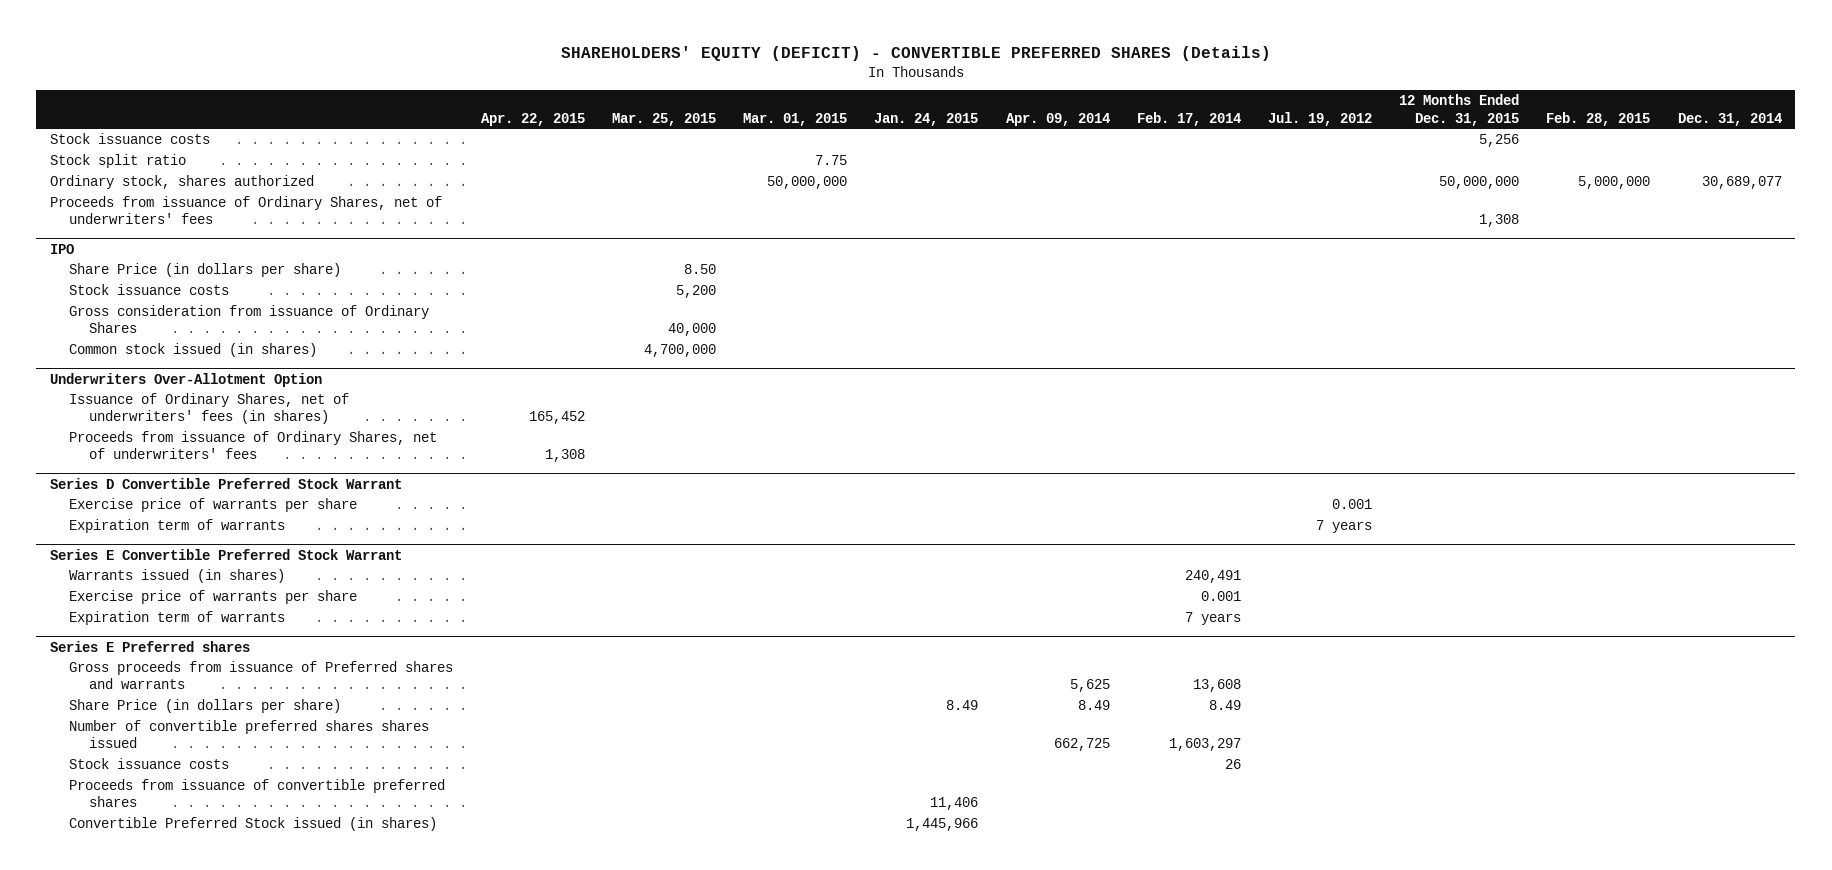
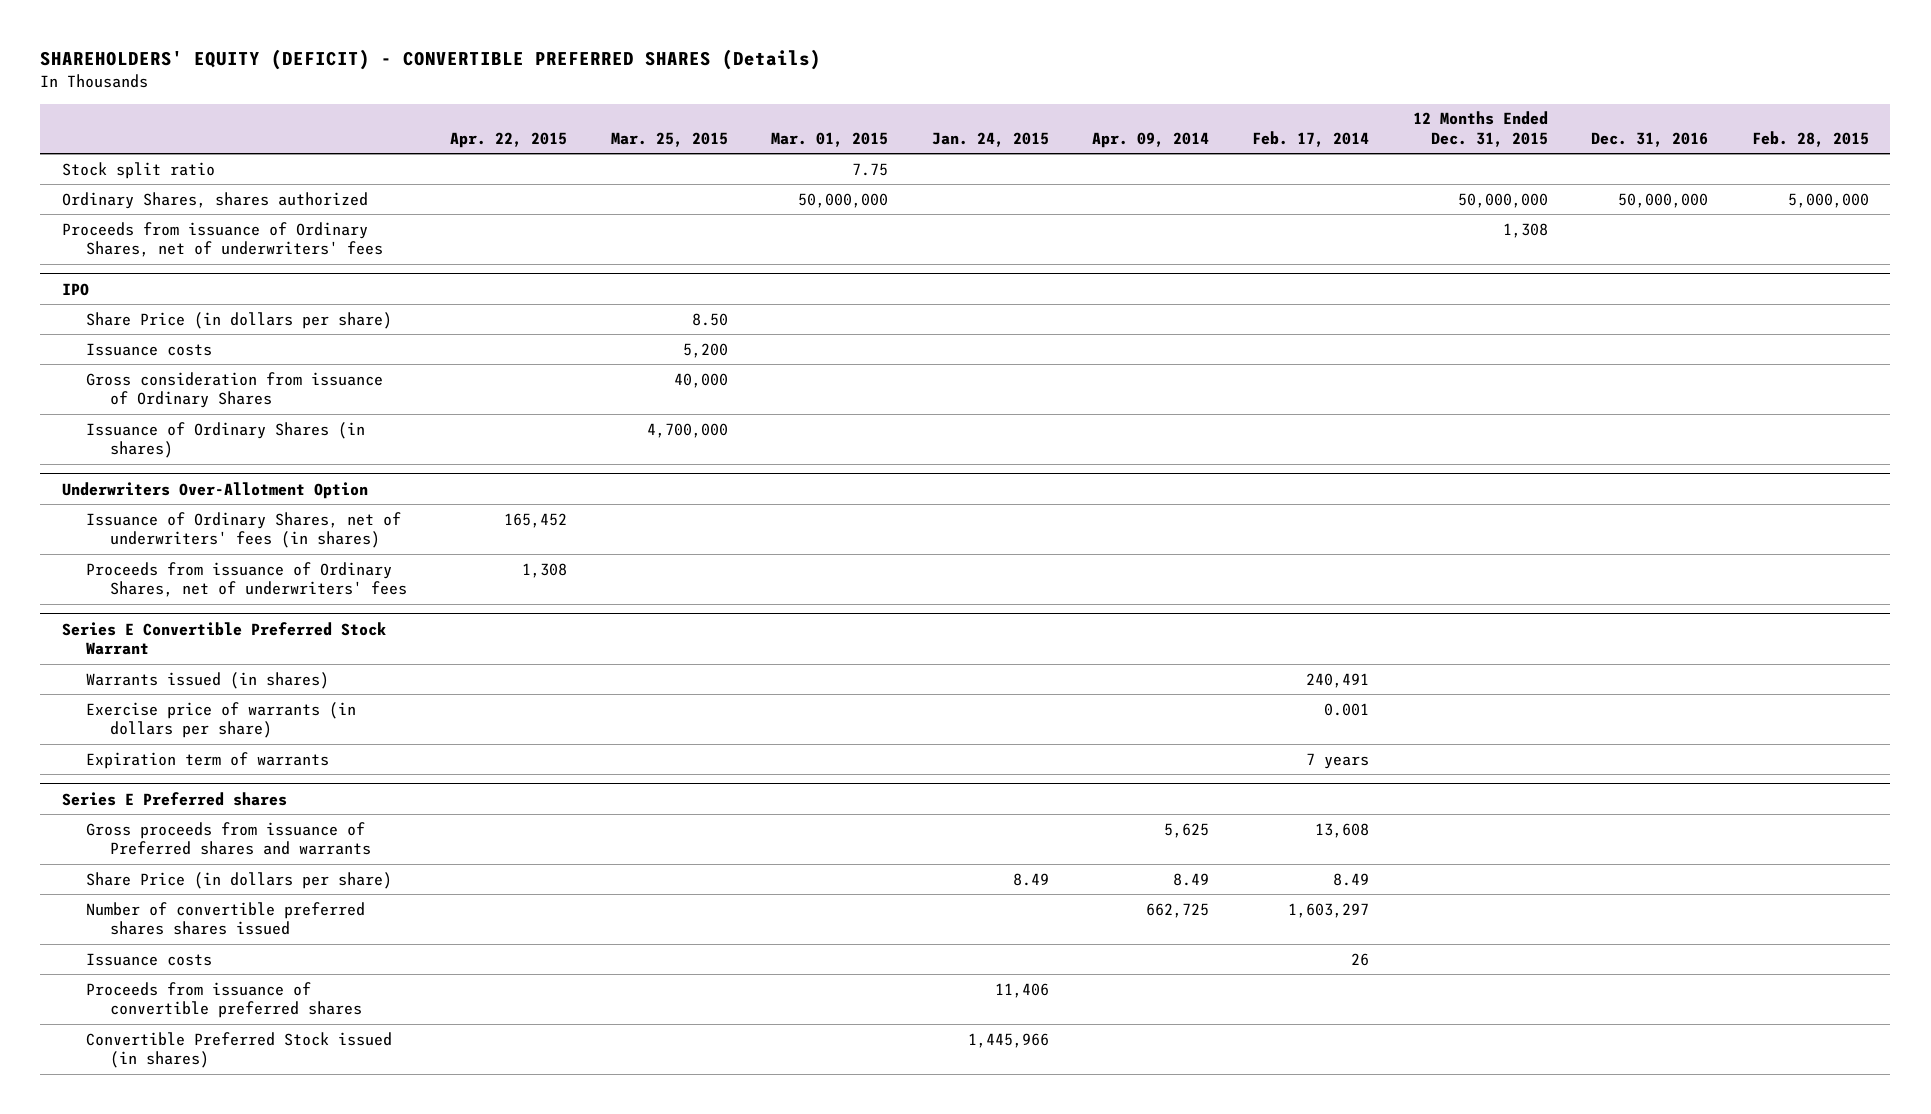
[1267,111,1372,126] Jul. 19, 2012 -> none
[1677,112,1782,126] Dec. 31, 2014 -> none
none -> [1591,131,1709,147] Dec. 31, 2016
[50,132,211,144] Stock issuance costs -> none
[50,174,315,189] Ordinary stock, shares authorized -> [62,191,369,209] Ordinary Shares, shares authorized
[69,283,230,295] Stock issuance costs -> [85,342,212,356] Issuance costs
[69,342,318,357] Common stock issued (in shares) -> [85,421,365,459] Issuance of Ordinary Shares (in shares)
[50,477,403,489] Series D Convertible Preferred Stock Warrant -> none
[69,497,358,512] Exercise price of warrants per share -> none
[69,518,286,533] Expiration term of warrants -> none
[69,589,358,604] Exercise price of warrants per share -> [85,701,356,739] Exercise price of warrants (in dollars per share)
[69,757,230,769] Stock issuance costs -> [85,952,212,966] Issuance costs

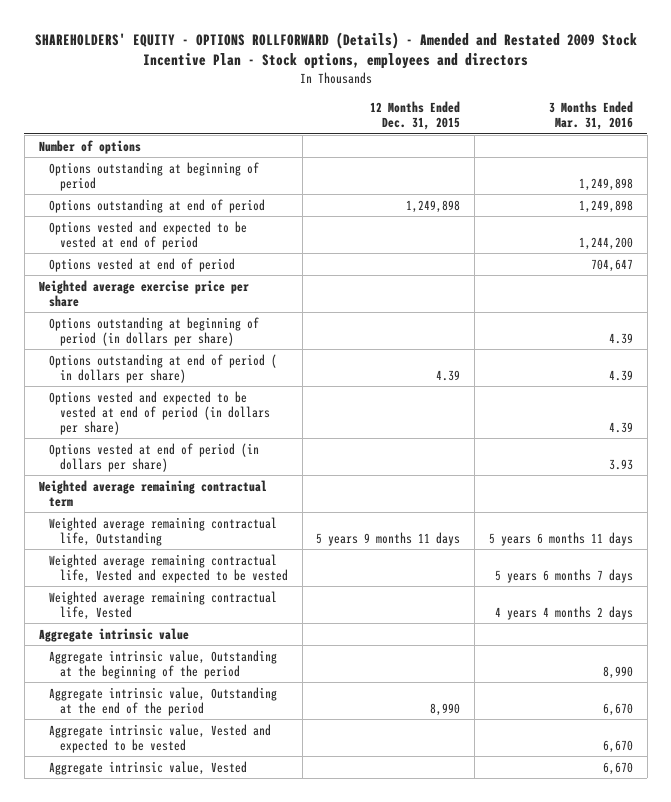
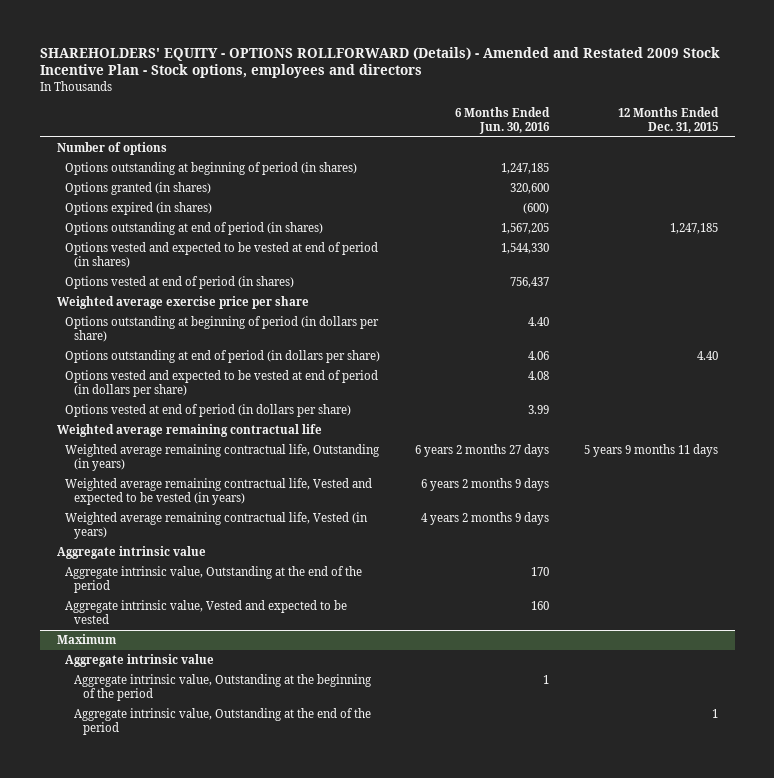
[548,101,633,131] 3 Months Ended Mar. 31, 2016 -> none
none -> [455,106,551,134] 6 Months Ended Jun. 30, 2016
[49,161,260,191] Options outstanding at beginning of period -> [65,161,358,175] Options outstanding at beginning of period (in shares)
none -> [65,181,212,195] Options granted (in shares)
none -> [65,201,213,215] Options expired (in shares)
[49,198,266,213] Options outstanding at end of period -> [65,221,324,235] Options outstanding at end of period (in shares)
[406,199,461,213] 1,249,898 -> [669,222,718,234] 1,247,185
[49,220,248,250] Options vested and expected to be vested at end of period -> [65,241,379,269] Options vested and expected to be vested at end of period (in shares)
[49,257,236,272] Options vested at end of period -> [65,275,295,289] Options vested at end of period (in shares)
[49,353,278,383] Options outstanding at end of period ( in dollars per share) -> [65,349,381,363] Options outstanding at end of period (in dollars per share)
[436,369,461,381] 4.39 -> [696,350,718,360] 4.40
[38,479,267,507] Weighted average remaining contractual term -> [56,423,322,437] Weighted average remaining contractual life
[49,516,278,546] Weighted average remaining contractual life, Outstanding -> [65,443,381,472] Weighted average remaining contractual life, Outstanding (in years)
[49,553,288,583] Weighted average remaining contractual life, Vested and expected to be vested -> [65,477,373,506] Weighted average remaining contractual life, Vested and expected to be vested (in years)
[49,590,278,620] Weighted average remaining contractual life, Vested -> [65,511,369,540] Weighted average remaining contractual life, Vested (in years)
[49,686,278,716] Aggregate intrinsic value, Outstanding at the end of the period -> none
[49,649,278,679] Aggregate intrinsic value, Outstanding at the beginning of the period -> [65,565,363,594] Aggregate intrinsic value, Outstanding at the end of the period
[49,760,248,775] Aggregate intrinsic value, Vested -> none
none -> [56,633,117,644] Maximum
none -> [65,653,215,667] Aggregate intrinsic value
none -> [74,673,373,702] Aggregate intrinsic value, Outstanding at the beginning of the period
none -> [74,707,372,736] Aggregate intrinsic value, Outstanding at the end of the period

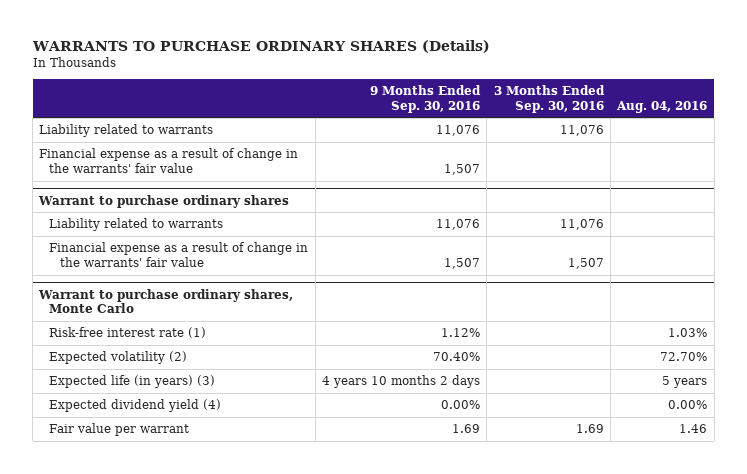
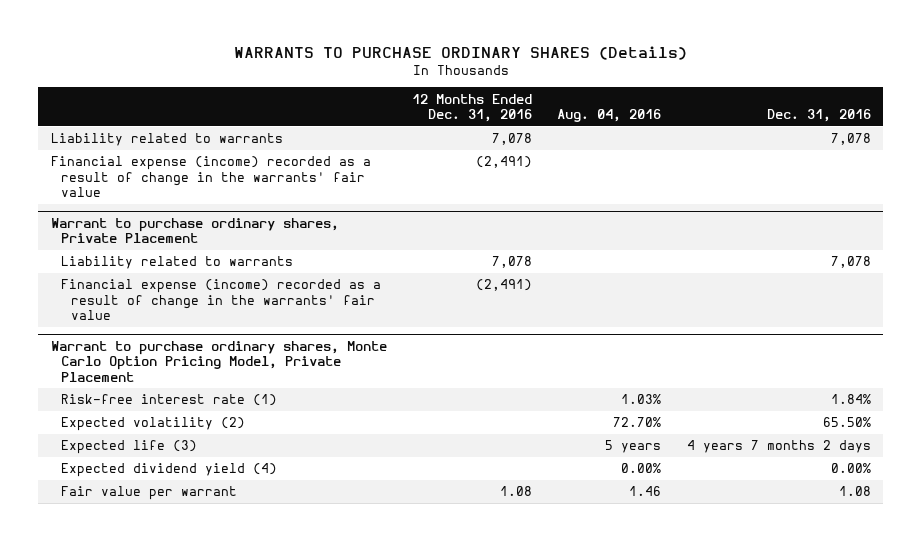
[370,84,482,113] 9 Months Ended Sep. 30, 2016 -> none
[493,84,605,113] 3 Months Ended Sep. 30, 2016 -> none
none -> [412,93,533,122] 12 Months Ended Dec. 31, 2016
none -> [766,108,871,122] Dec. 31, 2016
[39,148,299,174] Financial expense as a result of change in the warrants' fair value -> [50,156,371,197] Financial expense (income) recorded as a result of change in the warrants' fair value
[38,194,290,208] Warrant to purchase ordinary shares -> [50,217,339,244] Warrant to purchase ordinary shares, Private Placement
[49,242,309,268] Financial expense as a result of change in the warrants' fair value -> [60,279,381,320] Financial expense (income) recorded as a result of change in the warrants' fair value
[38,288,294,314] Warrant to purchase ordinary shares, Monte Carlo -> [50,340,387,382] Warrant to purchase ordinary shares, Monte Carlo Option Pricing Model, Private Placement
[49,375,216,389] Expected life (in years) (3) -> [60,440,197,455] Expected life (3)

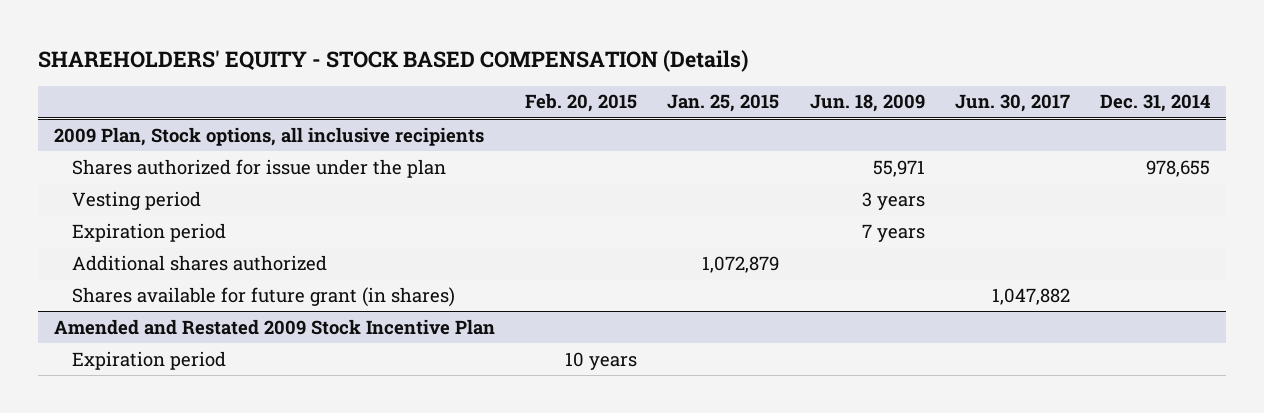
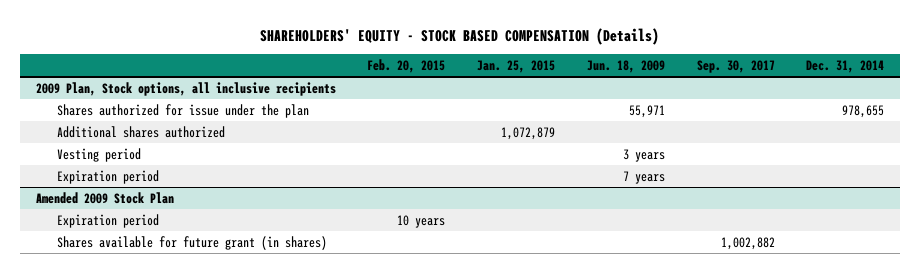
[955,94,1071,113] Jun. 30, 2017 -> none
none -> [696,60,775,74] Sep. 30, 2017
[71,254,327,271] Additional shares authorized -> [57,125,226,138] Additional shares authorized
[71,286,455,307] Shares available for future grant (in shares) -> none
[53,318,495,335] Amended and Restated 2009 Stock Incentive Plan -> [35,191,174,204] Amended 2009 Stock Plan
none -> [57,235,328,250] Shares available for future grant (in shares)

